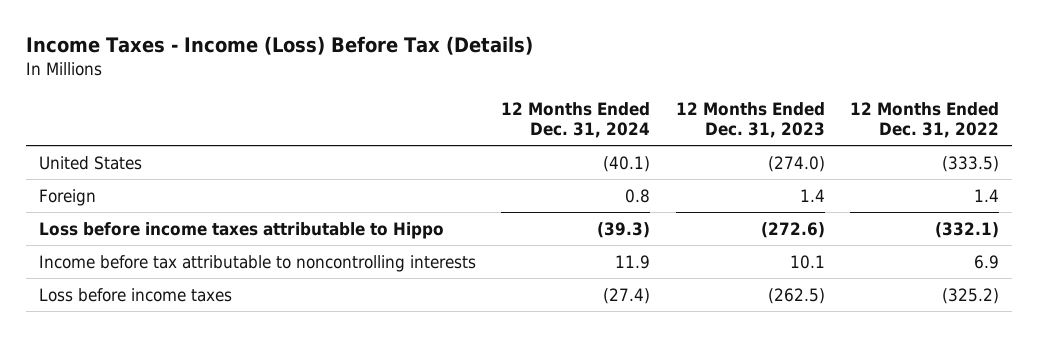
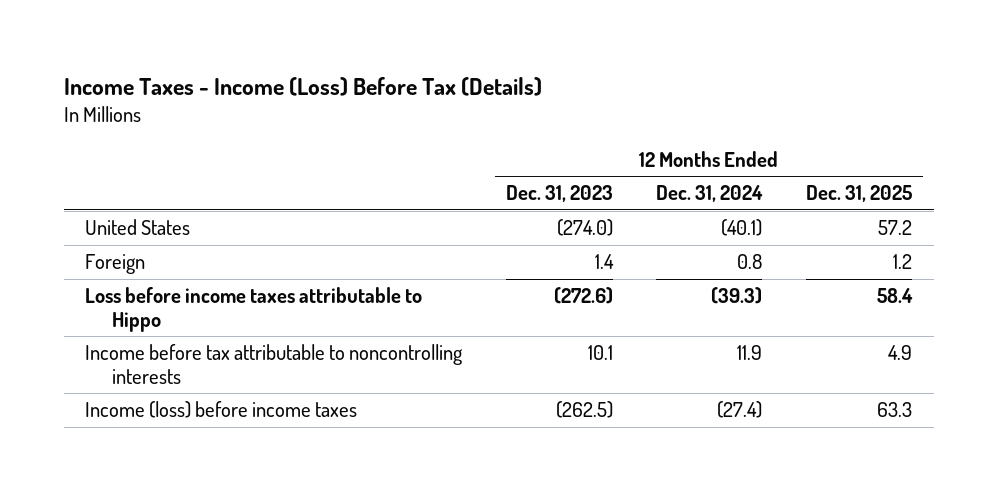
[850,101,1000,138] 12 Months Ended Dec. 31, 2022 -> none
none -> [806,185,913,203] Dec. 31, 2025
[38,287,232,302] Loss before income taxes -> [85,401,358,419] Income (loss) before income taxes

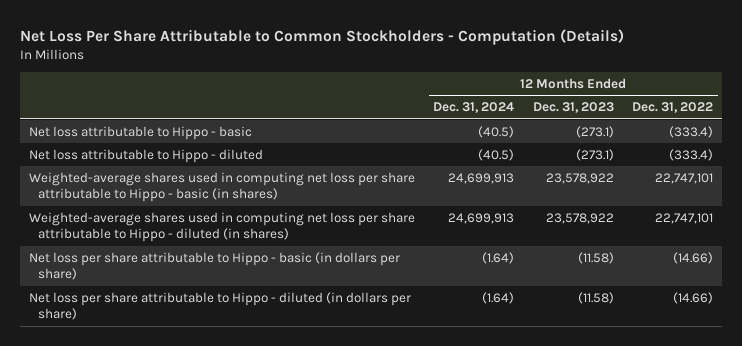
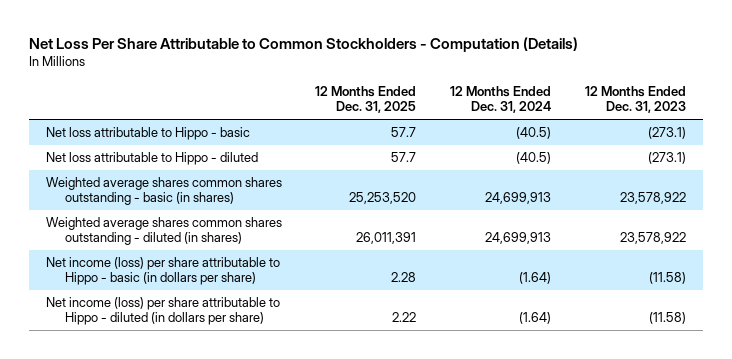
[632,102,714,114] Dec. 31, 2022 -> none
none -> [315,86,417,114] 12 Months Ended Dec. 31, 2025
[28,171,415,203] Weighted-average shares used in computing net loss per share attributable to Hippo - basic (in shares) -> [45,177,282,206] Weighted average shares common shares outstanding - basic (in shares)
[28,211,415,243] Weighted-average shares used in computing net loss per share attributable to Hippo - diluted (in shares) -> [45,217,282,246] Weighted average shares common shares outstanding - diluted (in shares)
[28,251,400,281] Net loss per share attributable to Hippo - basic (in dollars per share) -> [45,257,280,286] Net income (loss) per share attributable to Hippo - basic (in dollars per share)
[28,291,411,321] Net loss per share attributable to Hippo - diluted (in dollars per share) -> [45,297,280,326] Net income (loss) per share attributable to Hippo - diluted (in dollars per share)

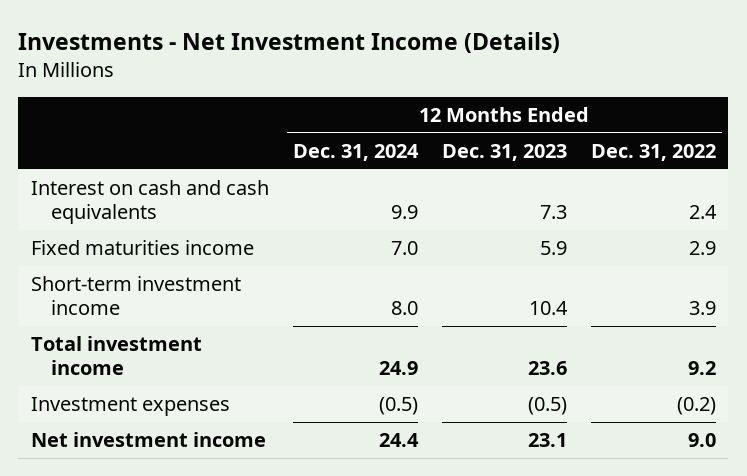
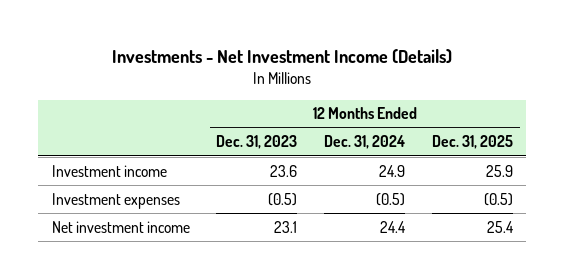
[591,144,717,162] Dec. 31, 2022 -> none
none -> [431,135,513,150] Dec. 31, 2025
[30,180,269,224] Interest on cash and cash equivalents -> none
[30,240,254,256] Fixed maturities income -> none
[30,276,241,315] Short-term investment income -> none
[30,336,202,375] Total investment income -> [51,164,167,177] Investment income

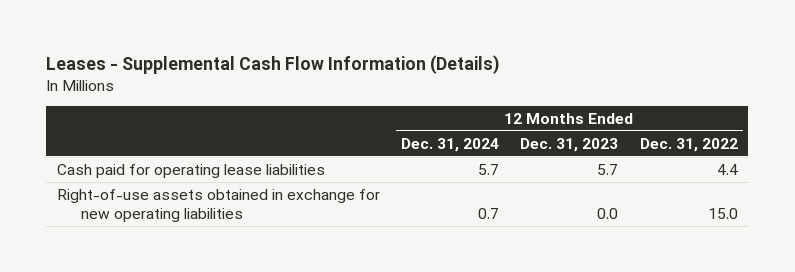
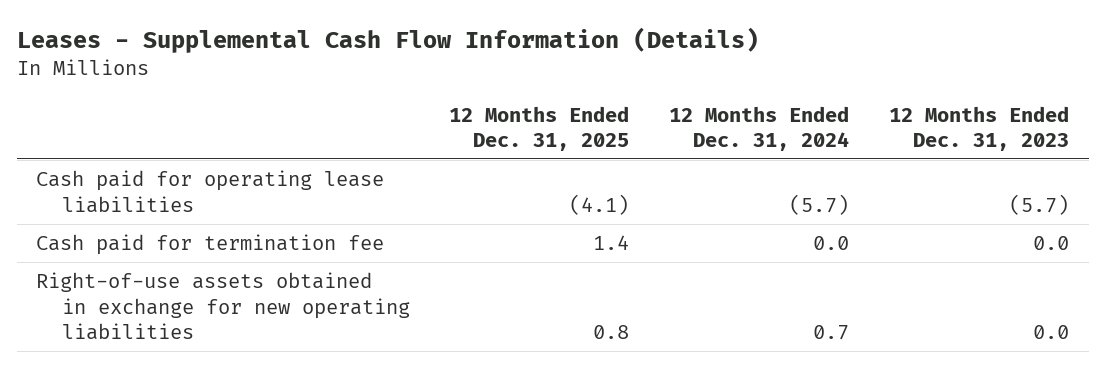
[639,137,738,152] Dec. 31, 2022 -> none
none -> [449,105,630,152] 12 Months Ended Dec. 31, 2025
[478,163,500,175] 5.7 -> [789,193,850,215] (5.7)
[597,163,619,175] 5.7 -> [1009,193,1070,215] (5.7)
none -> [36,234,385,256] Cash paid for termination fee

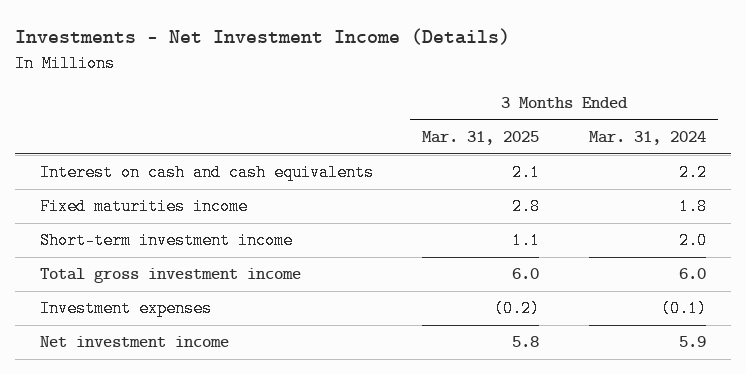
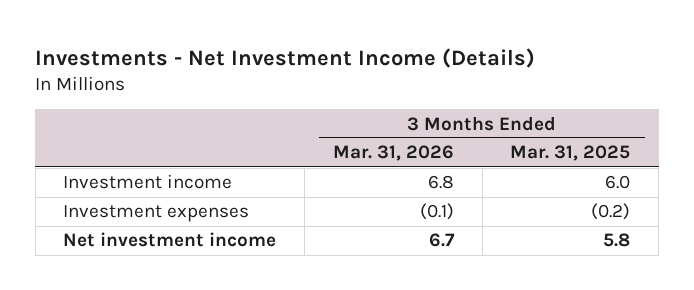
[588,131,706,146] Mar. 31, 2024 -> none
none -> [332,145,454,162] Mar. 31, 2026
[39,164,374,182] Interest on cash and cash equivalents -> none
[39,198,248,216] Fixed maturities income -> none
[39,232,293,250] Short-term investment income -> none
[39,268,301,284] Total gross investment income -> [63,174,233,190] Investment income

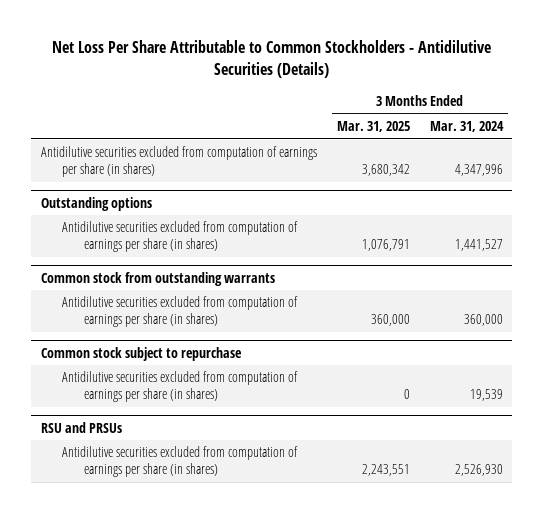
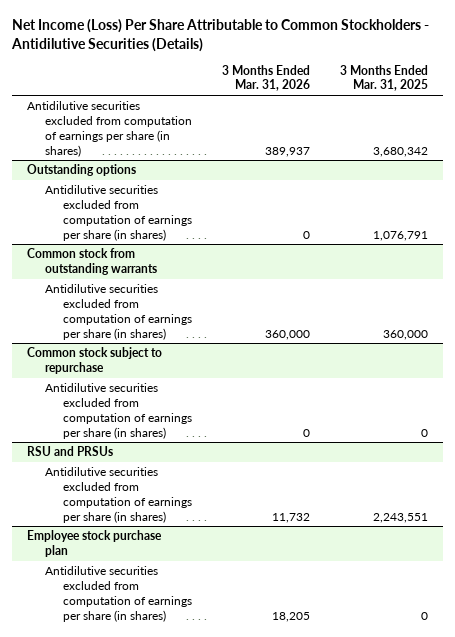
[51,39,491,78] Net Loss Per Share Attributable to Common Stockholders - Antidilutive Securities (Details) -> [10,19,429,52] Net Income (Loss) Per Share Attributable to Common Stockholders - Antidilutive Securities (Details)
[429,121,504,133] Mar. 31, 2024 -> none
none -> [222,64,311,92] 3 Months Ended Mar. 31, 2026
none -> [26,530,162,558] Employee stock purchase plan
none -> [45,566,193,622] Antidilutive securities excluded from computation of earnings per share (in shares)

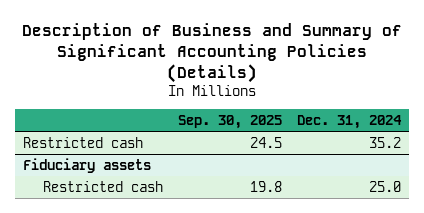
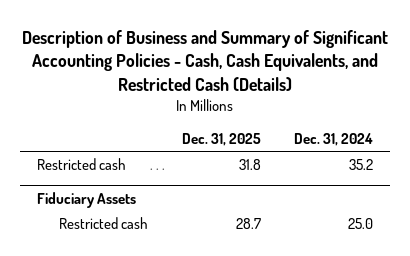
[22,23,403,83] Description of Business and Summary of Significant Accounting Policies (Details) -> [22,29,389,91] Description of Business and Summary of Significant Accounting Policies - Cash, Cash Equivalents, and Restricted Cash (Details)
[178,115,283,130] Sep. 30, 2025 -> none
none -> [181,133,261,147] Dec. 31, 2025
[22,157,151,173] Fiduciary assets -> [36,191,136,208] Fiduciary Assets

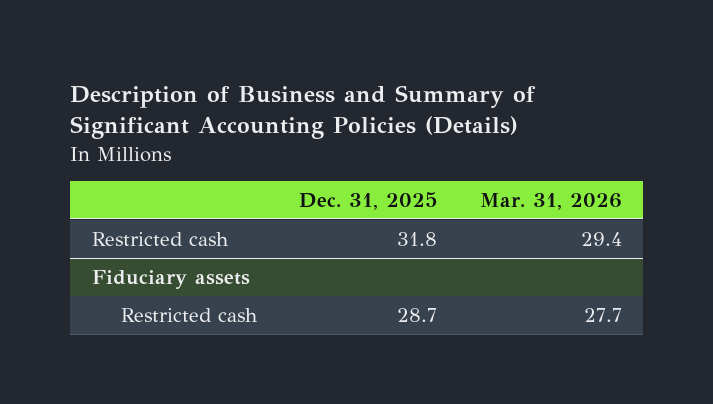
[22,29,389,91] Description of Business and Summary of Significant Accounting Policies - Cash, Cash Equivalents, and Restricted Cash (Details) -> [70,84,537,140] Description of Business and Summary of Significant Accounting Policies (Details)
[294,133,374,147] Dec. 31, 2024 -> none
none -> [479,192,622,210] Mar. 31, 2026
[36,191,136,208] Fiduciary Assets -> [91,270,250,290] Fiduciary assets

